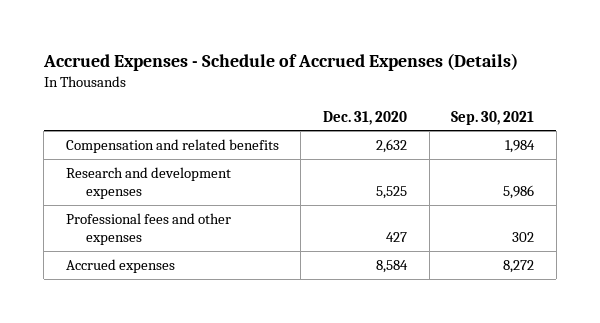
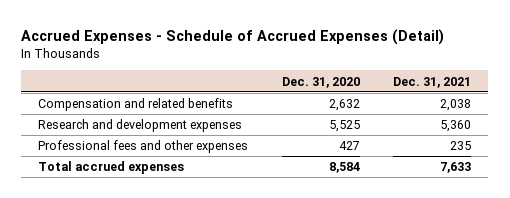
[42,52,518,71] Accrued Expenses - Schedule of Accrued Expenses (Details) -> [21,28,445,45] Accrued Expenses - Schedule of Accrued Expenses (Detail)
[451,110,535,125] Sep. 30, 2021 -> none
none -> [393,76,472,88] Dec. 31, 2021
[65,259,175,274] Accrued expenses -> [38,161,185,175] Total accrued expenses

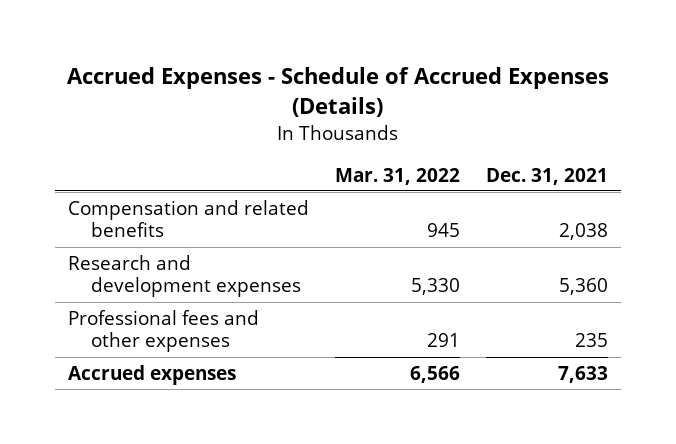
[21,28,445,45] Accrued Expenses - Schedule of Accrued Expenses (Detail) -> [66,67,609,117] Accrued Expenses - Schedule of Accrued Expenses (Details)
[281,76,360,88] Dec. 31, 2020 -> none
none -> [334,167,460,185] Mar. 31, 2022
[38,161,185,175] Total accrued expenses -> [67,364,236,385] Accrued expenses

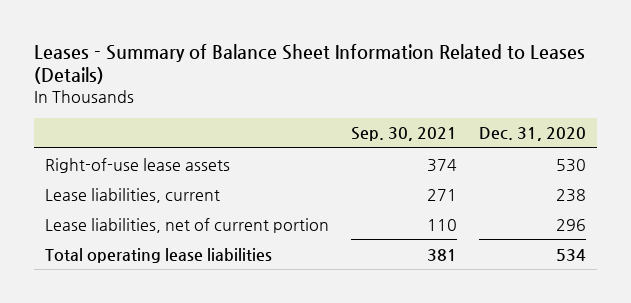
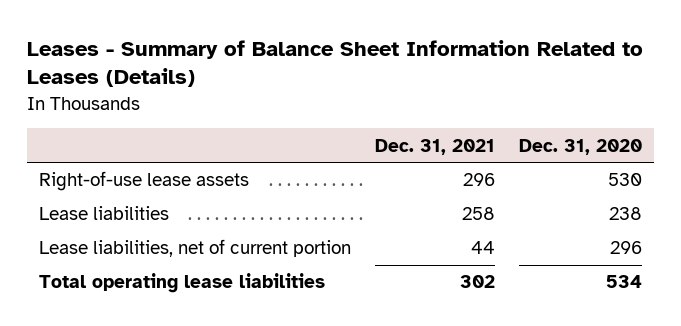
[350,127,457,142] Sep. 30, 2021 -> none
none -> [374,138,495,155] Dec. 31, 2021
[44,187,220,203] Lease liabilities, current -> [38,206,169,221] Lease liabilities

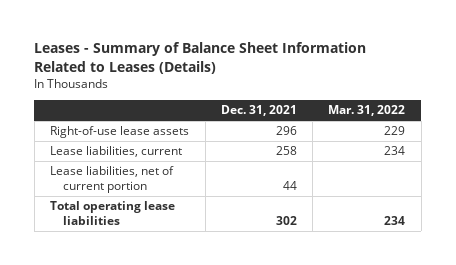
[518,138,642,155] Dec. 31, 2020 -> none
none -> [328,105,406,117] Mar. 31, 2022
[38,206,169,221] Lease liabilities -> [50,146,183,158] Lease liabilities, current

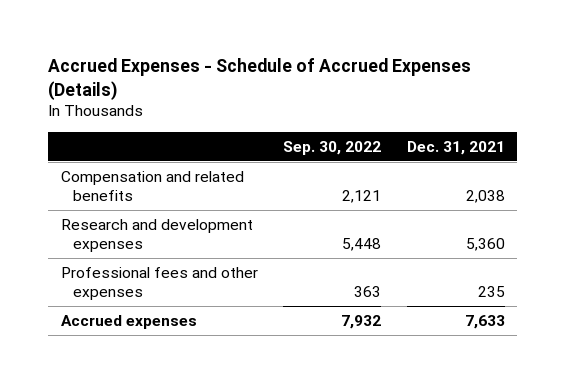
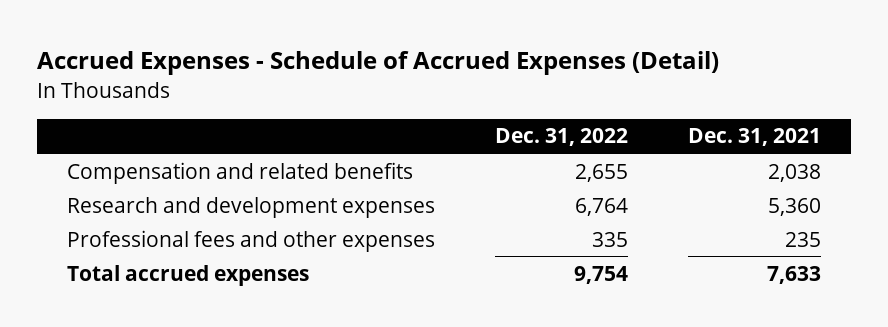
[48,57,472,100] Accrued Expenses - Schedule of Accrued Expenses (Details) -> [36,51,719,76] Accrued Expenses - Schedule of Accrued Expenses (Detail)
[283,140,382,155] Sep. 30, 2022 -> none
none -> [494,128,628,147] Dec. 31, 2022
[60,315,197,330] Accrued expenses -> [66,264,309,286] Total accrued expenses

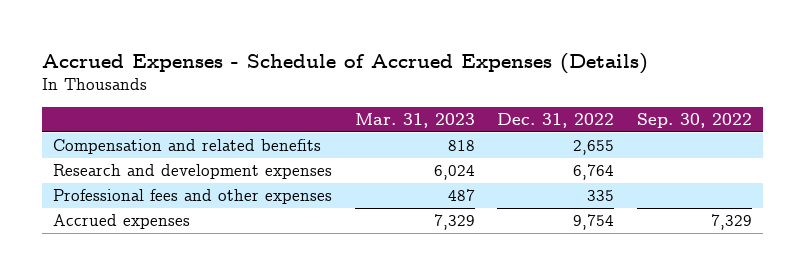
[36,51,719,76] Accrued Expenses - Schedule of Accrued Expenses (Detail) -> [41,52,648,74] Accrued Expenses - Schedule of Accrued Expenses (Details)
[687,128,821,147] Dec. 31, 2021 -> none
none -> [354,113,475,129] Mar. 31, 2023
none -> [637,113,753,129] Sep. 30, 2022
[66,264,309,286] Total accrued expenses -> [52,214,190,230] Accrued expenses

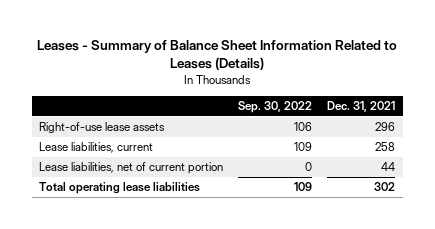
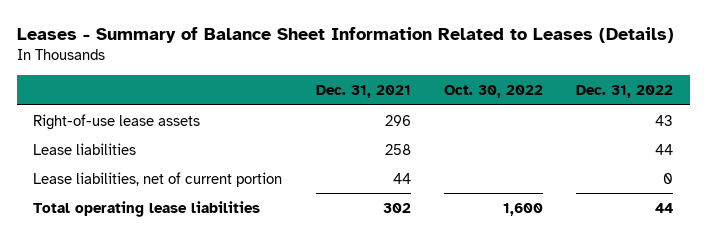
[238,101,313,114] Sep. 30, 2022 -> none
none -> [443,85,543,99] Oct. 30, 2022
none -> [576,85,674,99] Dec. 31, 2022
[39,142,154,154] Lease liabilities, current -> [33,142,137,155] Lease liabilities

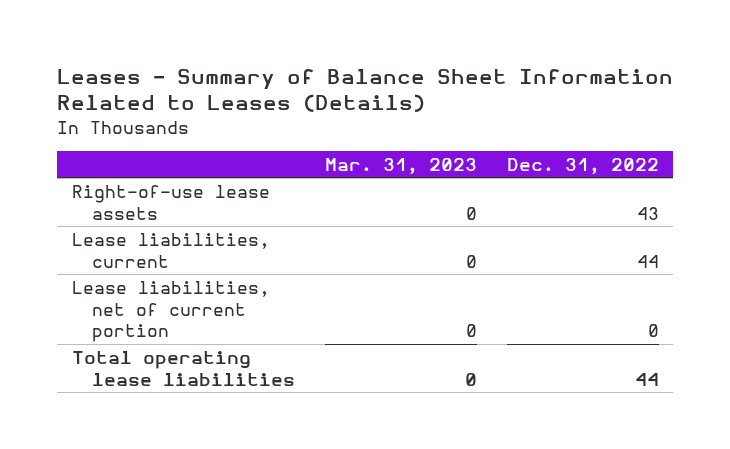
[315,85,411,99] Dec. 31, 2021 -> none
[443,85,543,99] Oct. 30, 2022 -> none
none -> [324,157,477,175] Mar. 31, 2023
[33,142,137,155] Lease liabilities -> [71,232,270,268] Lease liabilities, current

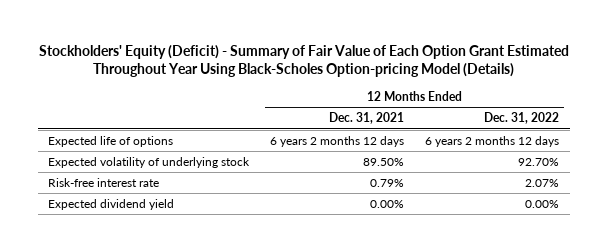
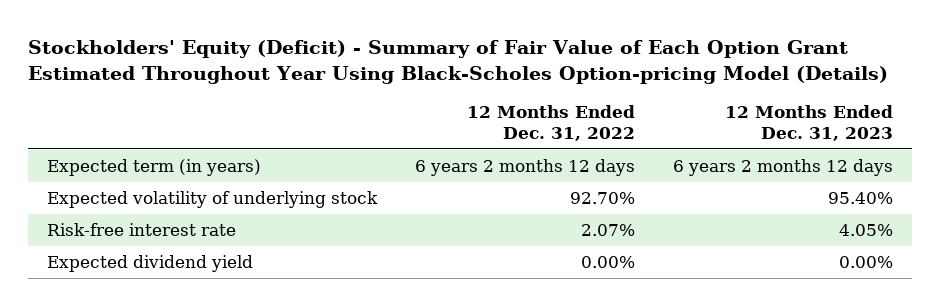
[329,112,405,125] Dec. 31, 2021 -> none
none -> [725,105,894,142] 12 Months Ended Dec. 31, 2023
[48,135,174,147] Expected life of options -> [46,159,261,177] Expected term (in years)

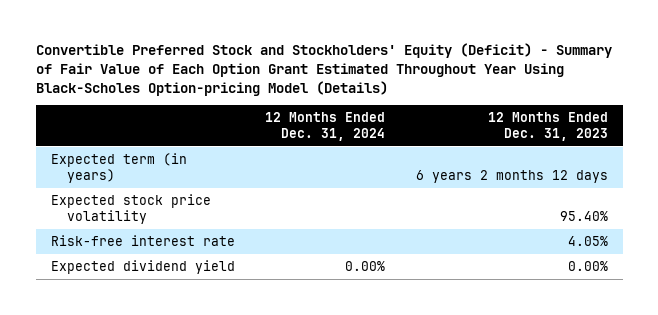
[27,39,888,84] Stockholders' Equity (Deficit) - Summary of Fair Value of Each Option Grant Estimated Throughout Year Using Black-Scholes Option-pricing Model (Details) -> [35,42,612,96] Convertible Preferred Stock and Stockholders' Equity (Deficit) - Summary of Fair Value of Each Option Grant Estimated Throughout Year Using Black-Scholes Option-pricing Model (Details)
[467,105,636,142] 12 Months Ended Dec. 31, 2022 -> none
none -> [265,111,386,141] 12 Months Ended Dec. 31, 2024
[46,191,378,209] Expected volatility of underlying stock -> [50,194,211,224] Expected stock price volatility

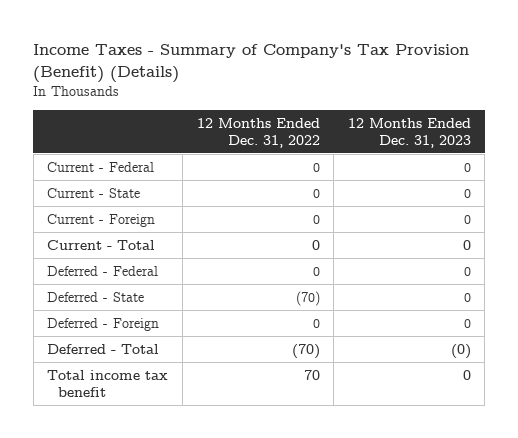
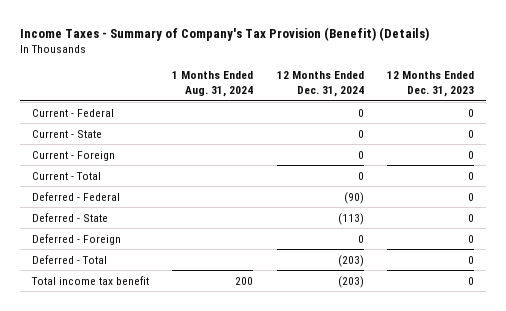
[196,117,320,148] 12 Months Ended Dec. 31, 2022 -> none
none -> [172,71,254,97] 1 Months Ended Aug. 31, 2024
none -> [276,71,364,97] 12 Months Ended Dec. 31, 2024
[450,343,471,359] (0) -> [468,255,475,264] 0

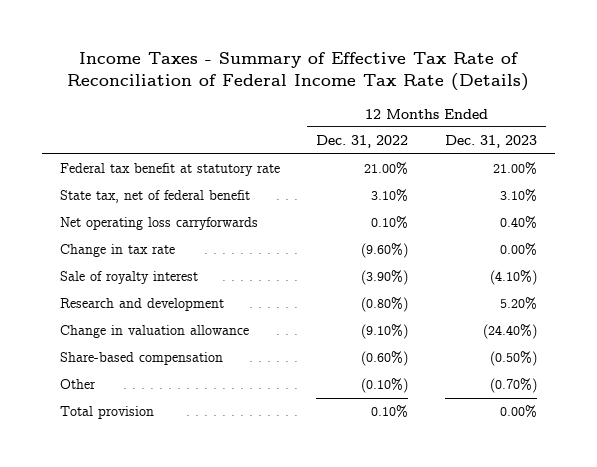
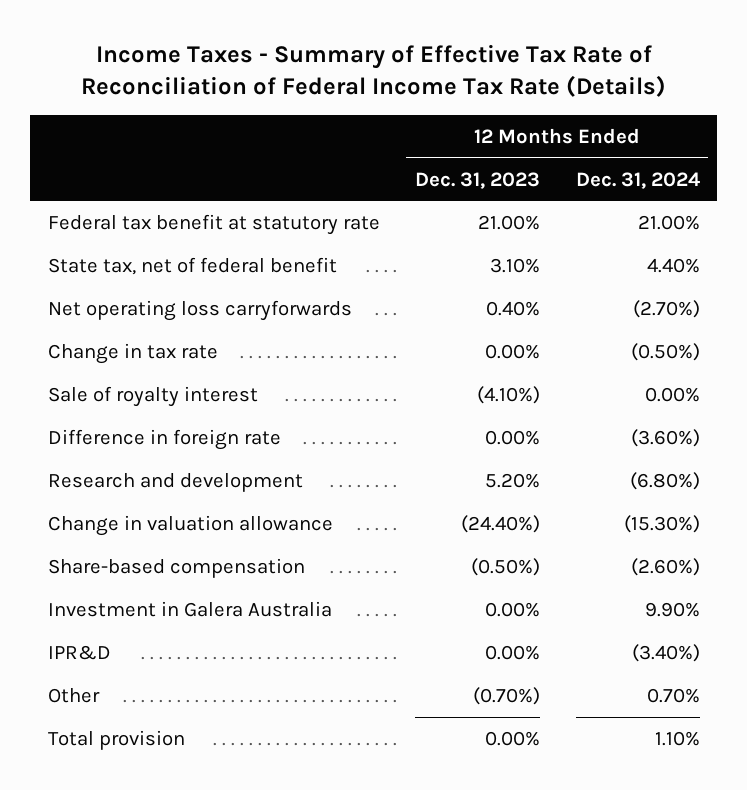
[316,135,409,149] Dec. 31, 2022 -> none
none -> [575,171,700,189] Dec. 31, 2024
none -> [47,428,281,450] Difference in foreign rate
none -> [47,600,332,617] Investment in Galera Australia
none -> [47,644,111,660] IPR&D

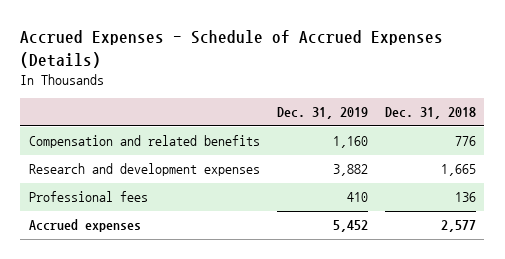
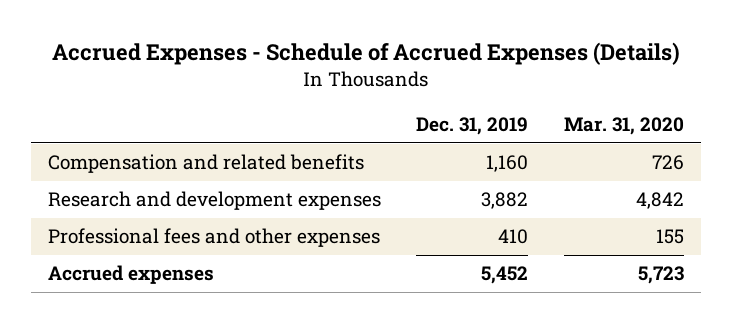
[384,107,476,120] Dec. 31, 2018 -> none
none -> [563,117,684,136] Mar. 31, 2020
[28,191,148,203] Professional fees -> none
none -> [48,228,381,248] Professional fees and other expenses

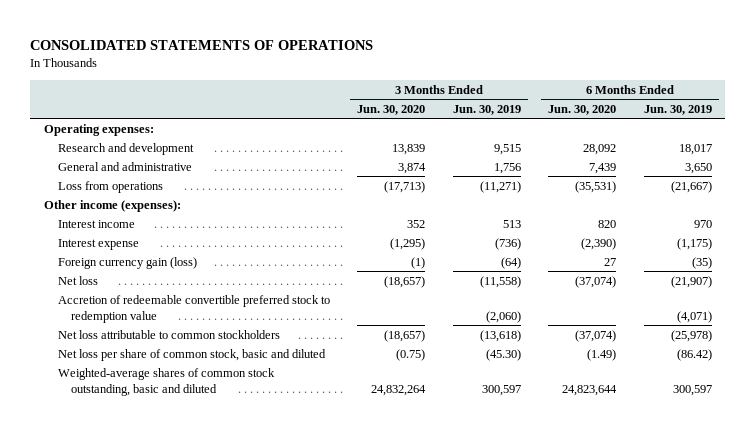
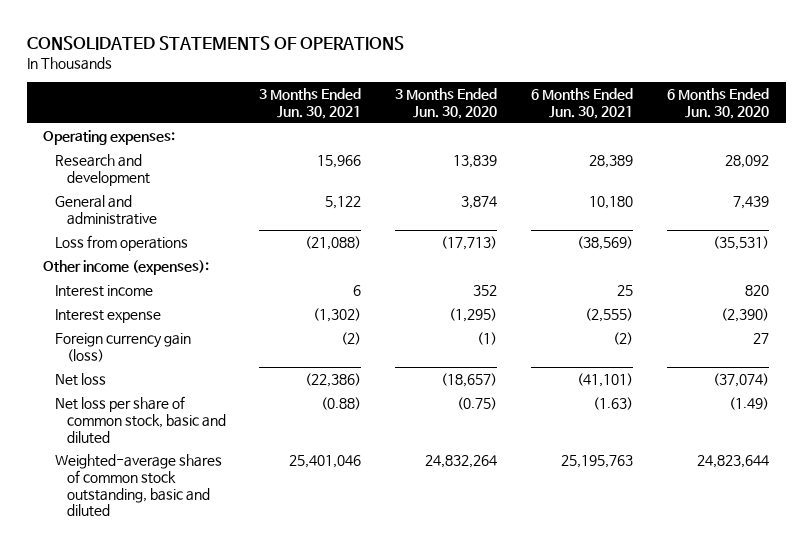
[452,104,521,115] Jun. 30, 2019 -> none
[643,104,712,115] Jun. 30, 2019 -> none
none -> [259,88,362,119] 3 Months Ended Jun. 30, 2021
none -> [531,88,634,119] 6 Months Ended Jun. 30, 2021
[57,294,330,323] Accretion of redeemable convertible preferred stock to redemption value -> none
[57,329,280,339] Net loss attributable to common stockholders -> none

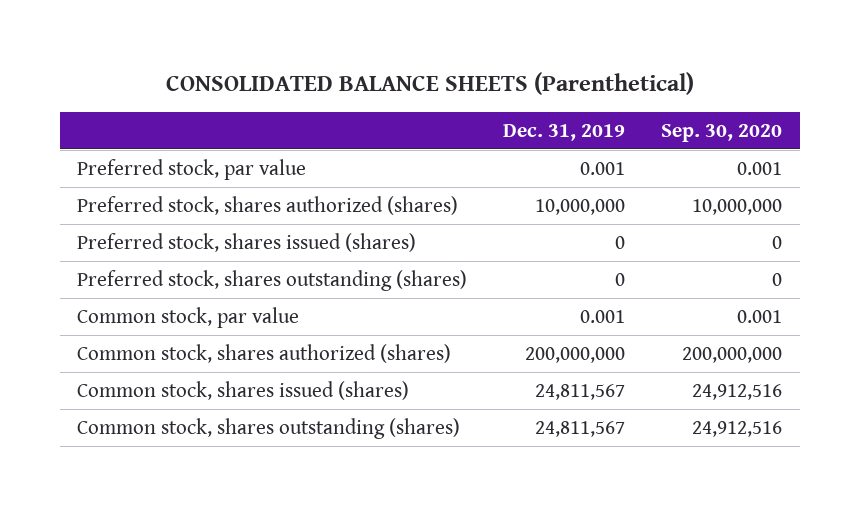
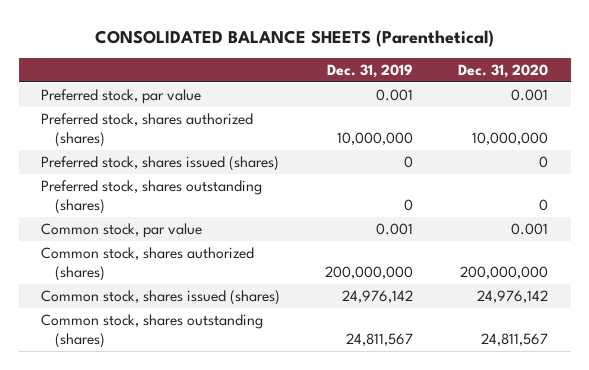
[660,123,782,142] Sep. 30, 2020 -> none
none -> [458,64,549,79] Dec. 31, 2020
[535,383,626,400] 24,811,567 -> [342,289,414,303] 24,976,142

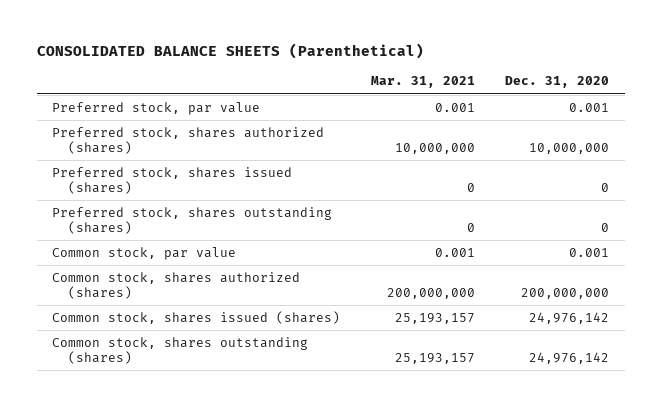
[327,64,414,79] Dec. 31, 2019 -> none
none -> [370,76,475,89] Mar. 31, 2021
[481,333,549,347] 24,811,567 -> [529,352,610,365] 24,976,142

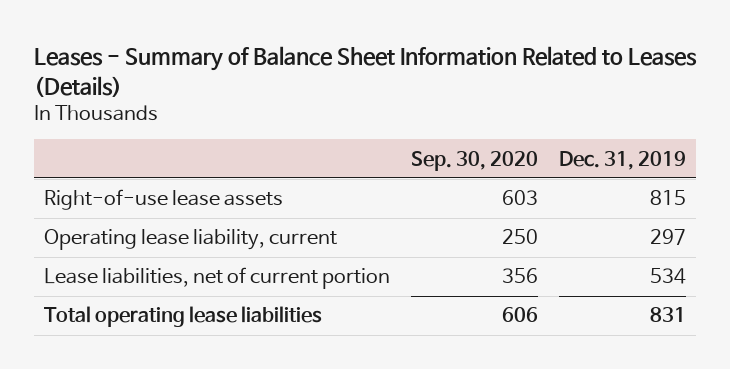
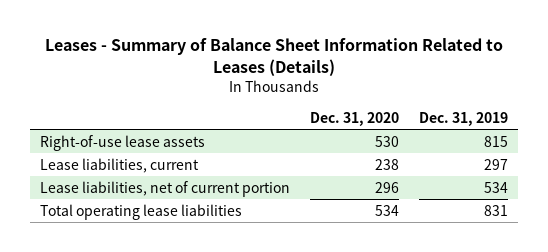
[410,150,538,171] Sep. 30, 2020 -> none
none -> [309,111,399,126] Dec. 31, 2020
[44,229,338,251] Operating lease liability, current -> [39,157,199,173] Lease liabilities, current

